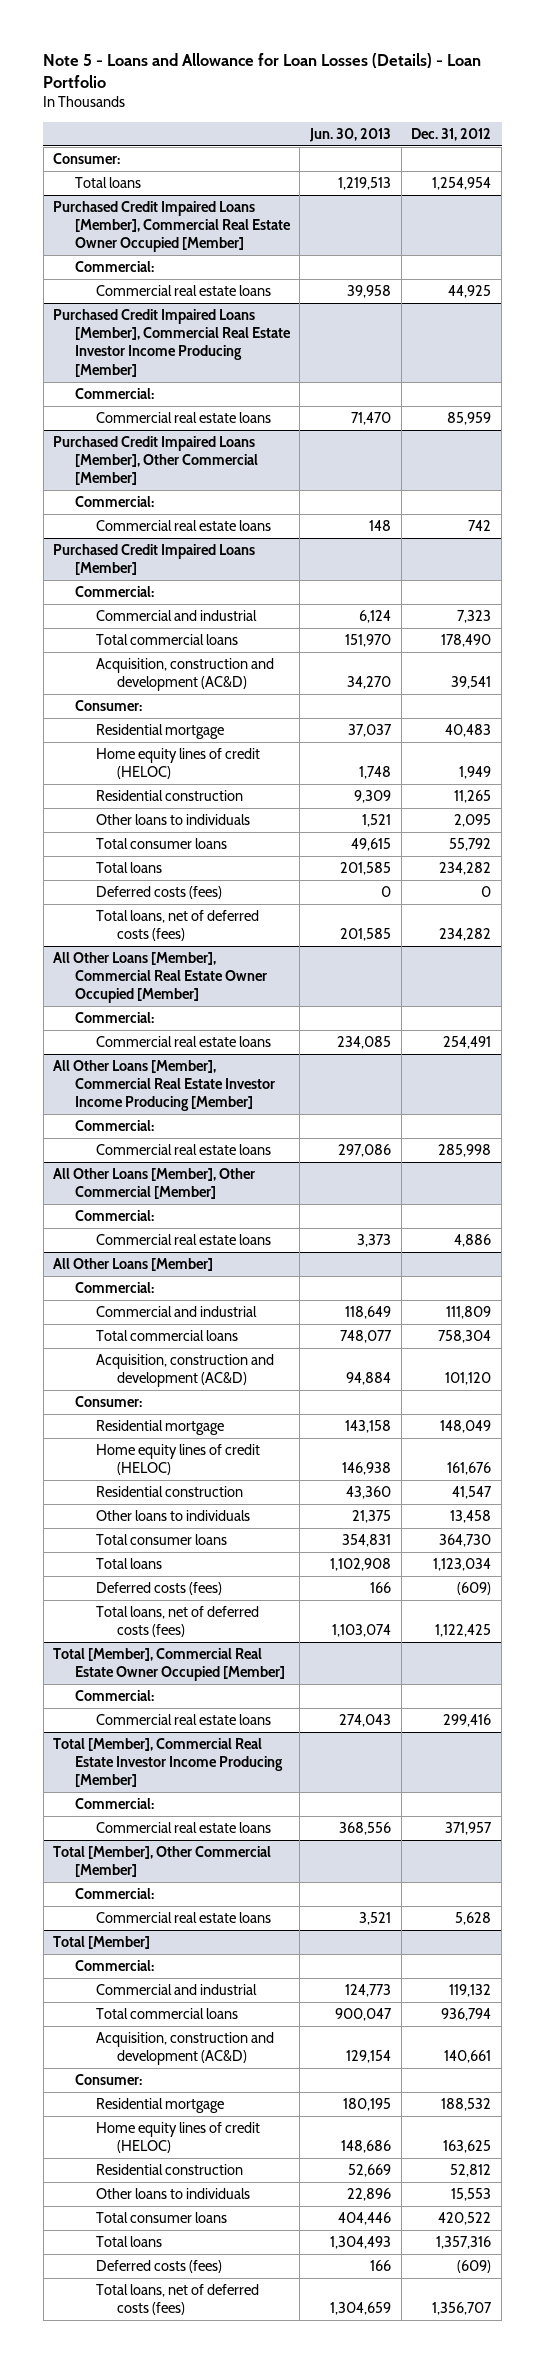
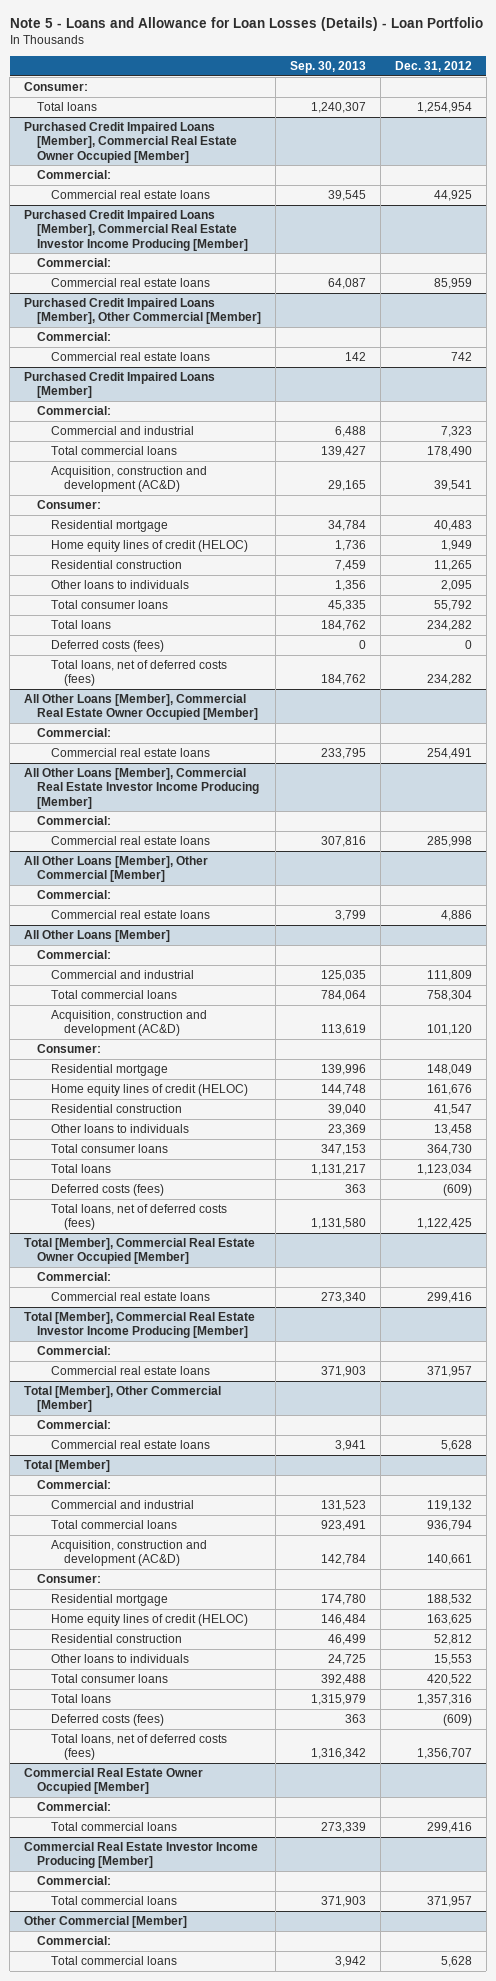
[309,127,392,142] Jun. 30, 2013 -> none
none -> [290,60,367,73] Sep. 30, 2013
none -> [24,1767,204,1795] Commercial Real Estate Owner Occupied [Member]
none -> [37,1801,112,1811] Commercial:
none -> [50,1821,177,1831] Total commercial loans
none -> [24,1841,259,1869] Commercial Real Estate Investor Income Producing [Member]
none -> [37,1875,112,1885] Commercial:
none -> [50,1895,177,1905] Total commercial loans
none -> [24,1915,188,1928] Other Commercial [Member]
none -> [37,1935,112,1945] Commercial:
none -> [50,1955,177,1965] Total commercial loans

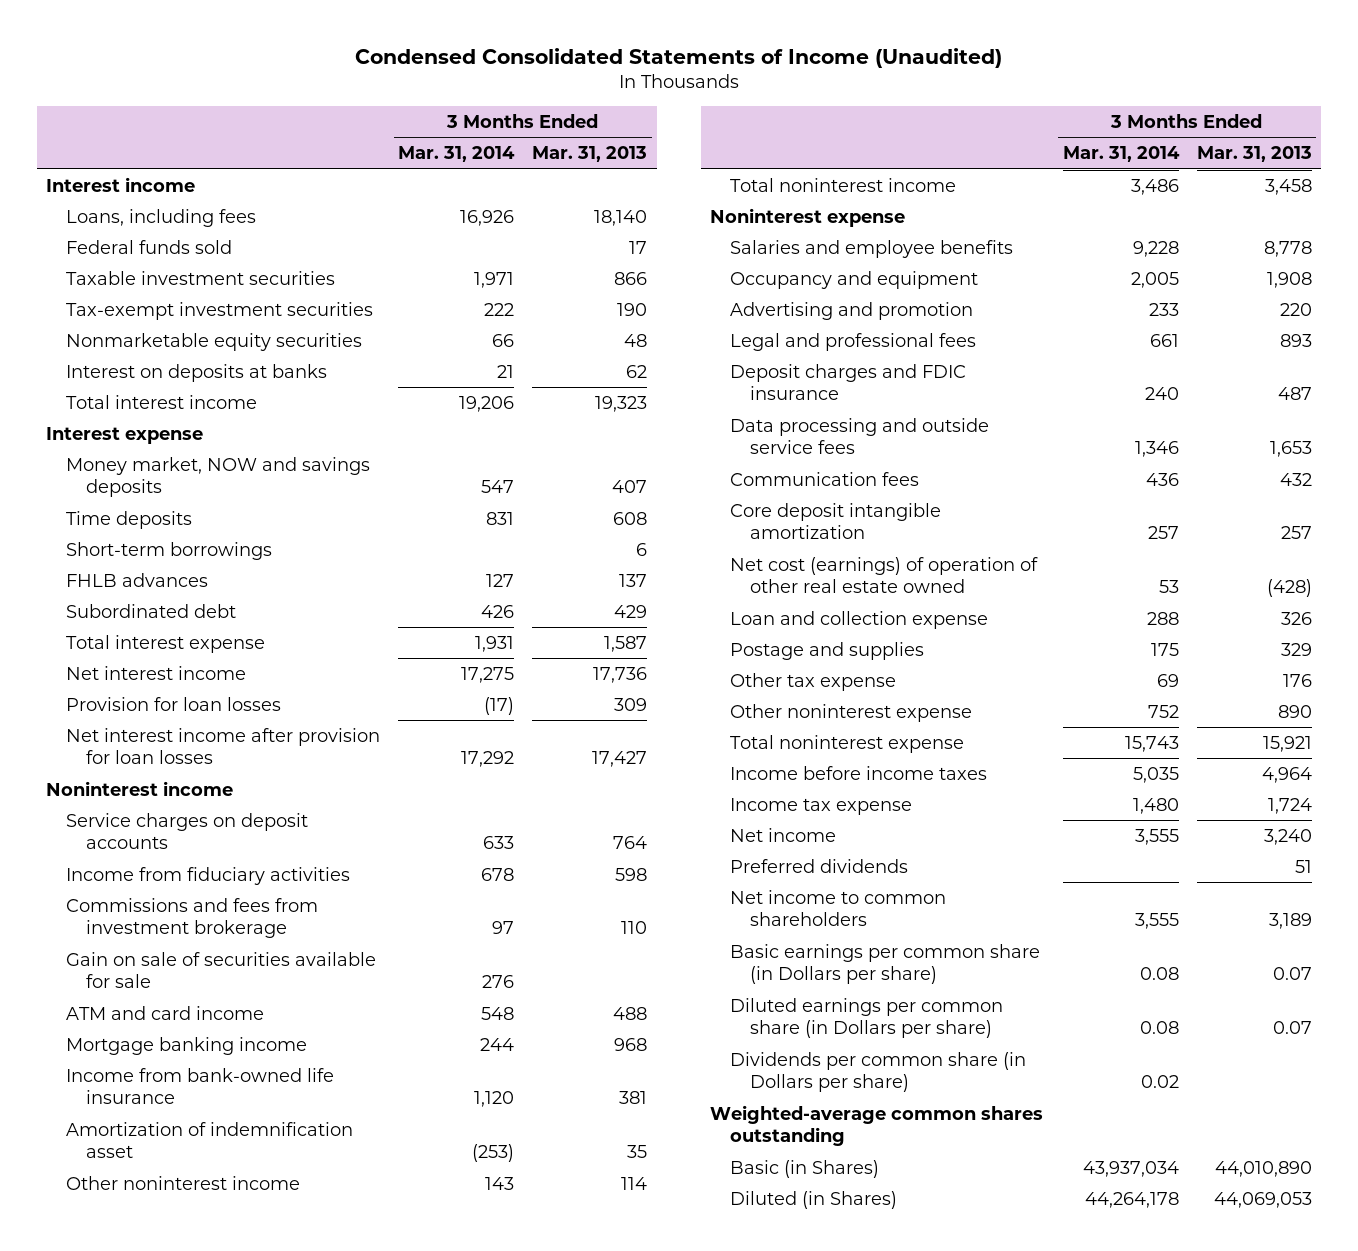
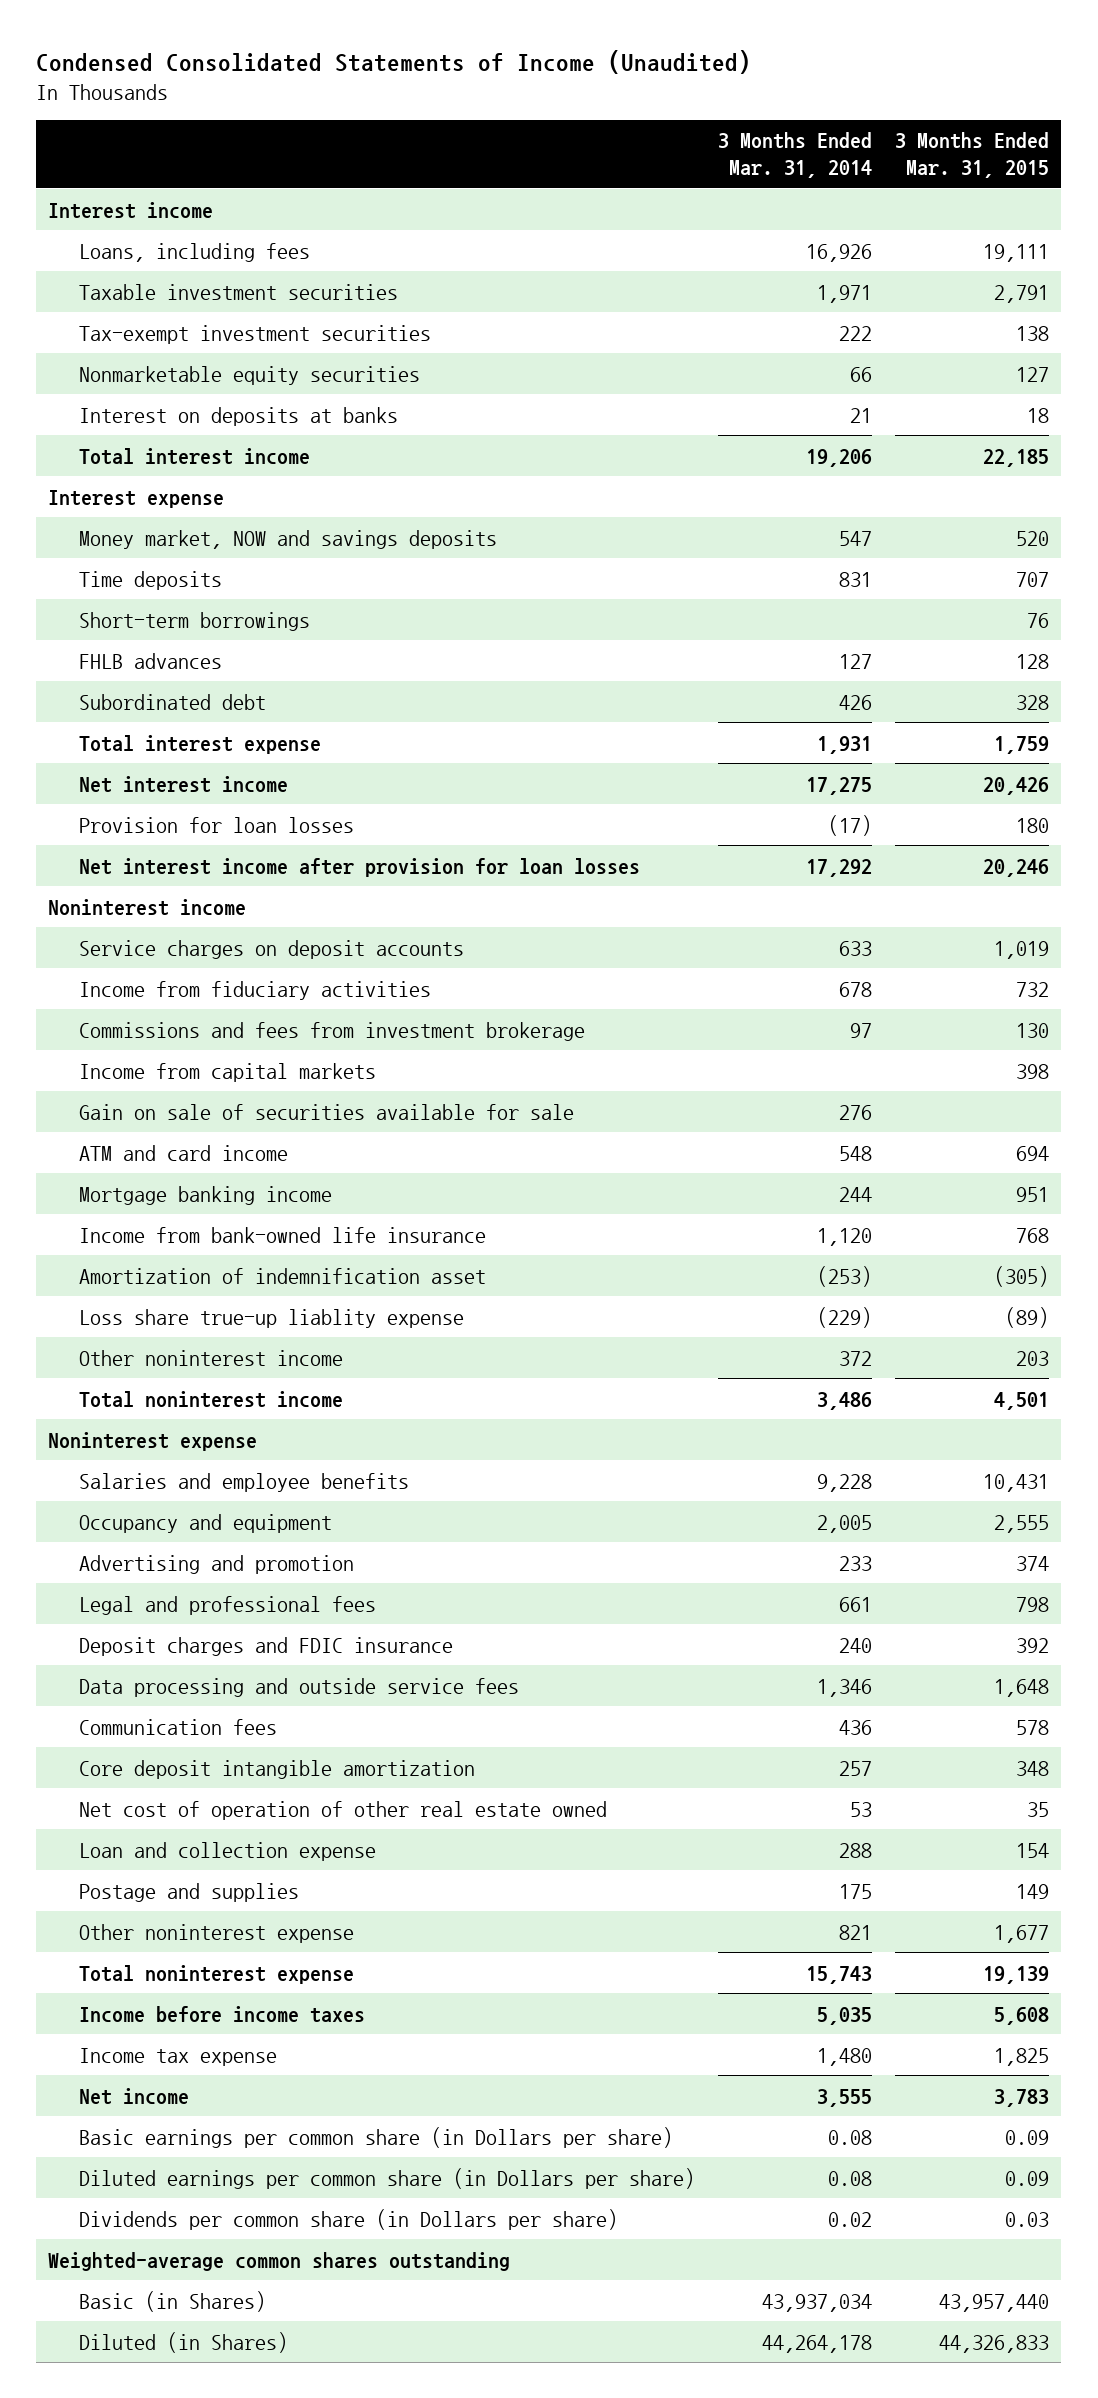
[532,146,648,163] Mar. 31, 2013 -> none
none -> [895,132,1050,179] 3 Months Ended Mar. 31, 2015
[65,239,232,254] Federal funds sold -> none
none -> [78,1062,376,1082] Income from capital markets
none -> [78,1308,464,1328] Loss share true-up liablity expense
[485,1176,515,1190] 143 -> [839,1350,873,1366] 372
[730,556,1039,594] Net cost (earnings) of operation of other real estate owned -> [78,1800,607,1820] Net cost of operation of other real estate owned
[730,672,897,691] Other tax expense -> none
[1147,704,1179,718] 752 -> [839,1924,873,1940] 821
[730,858,909,873] Preferred dividends -> none
[730,889,947,927] Net income to common shareholders -> none

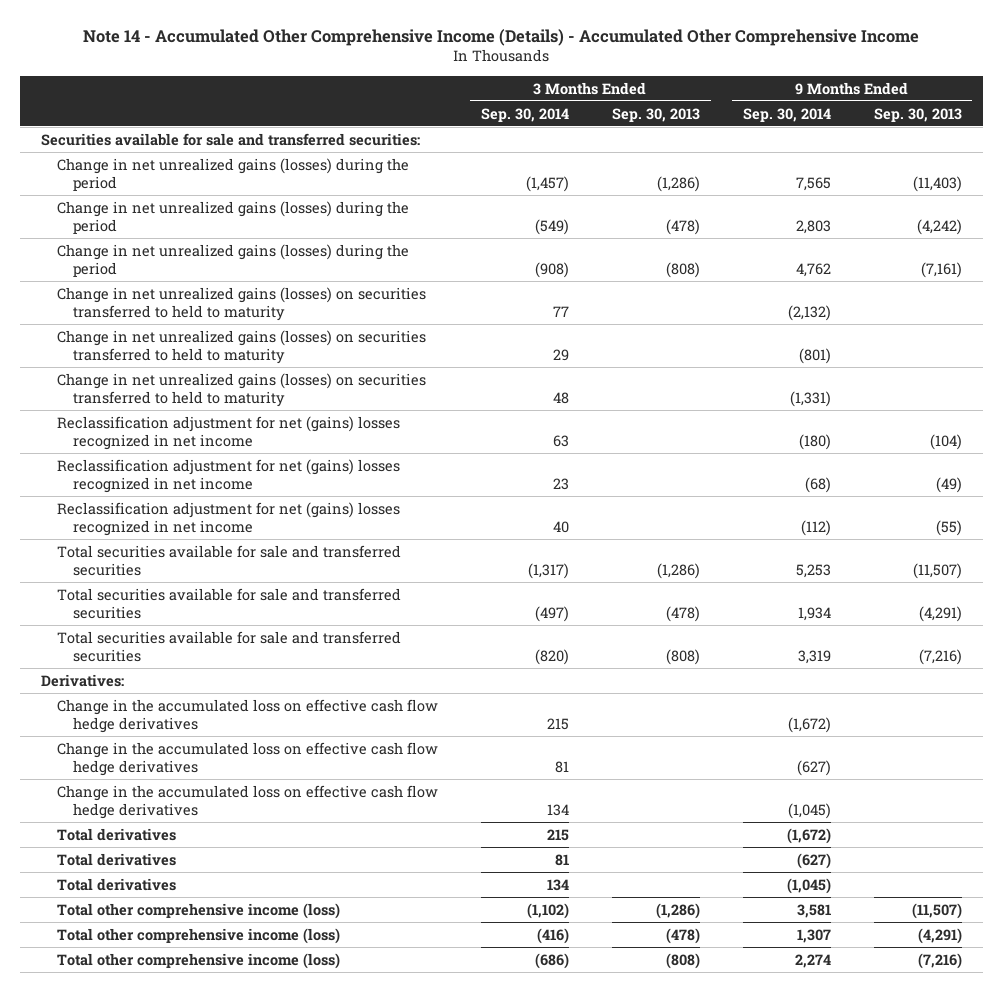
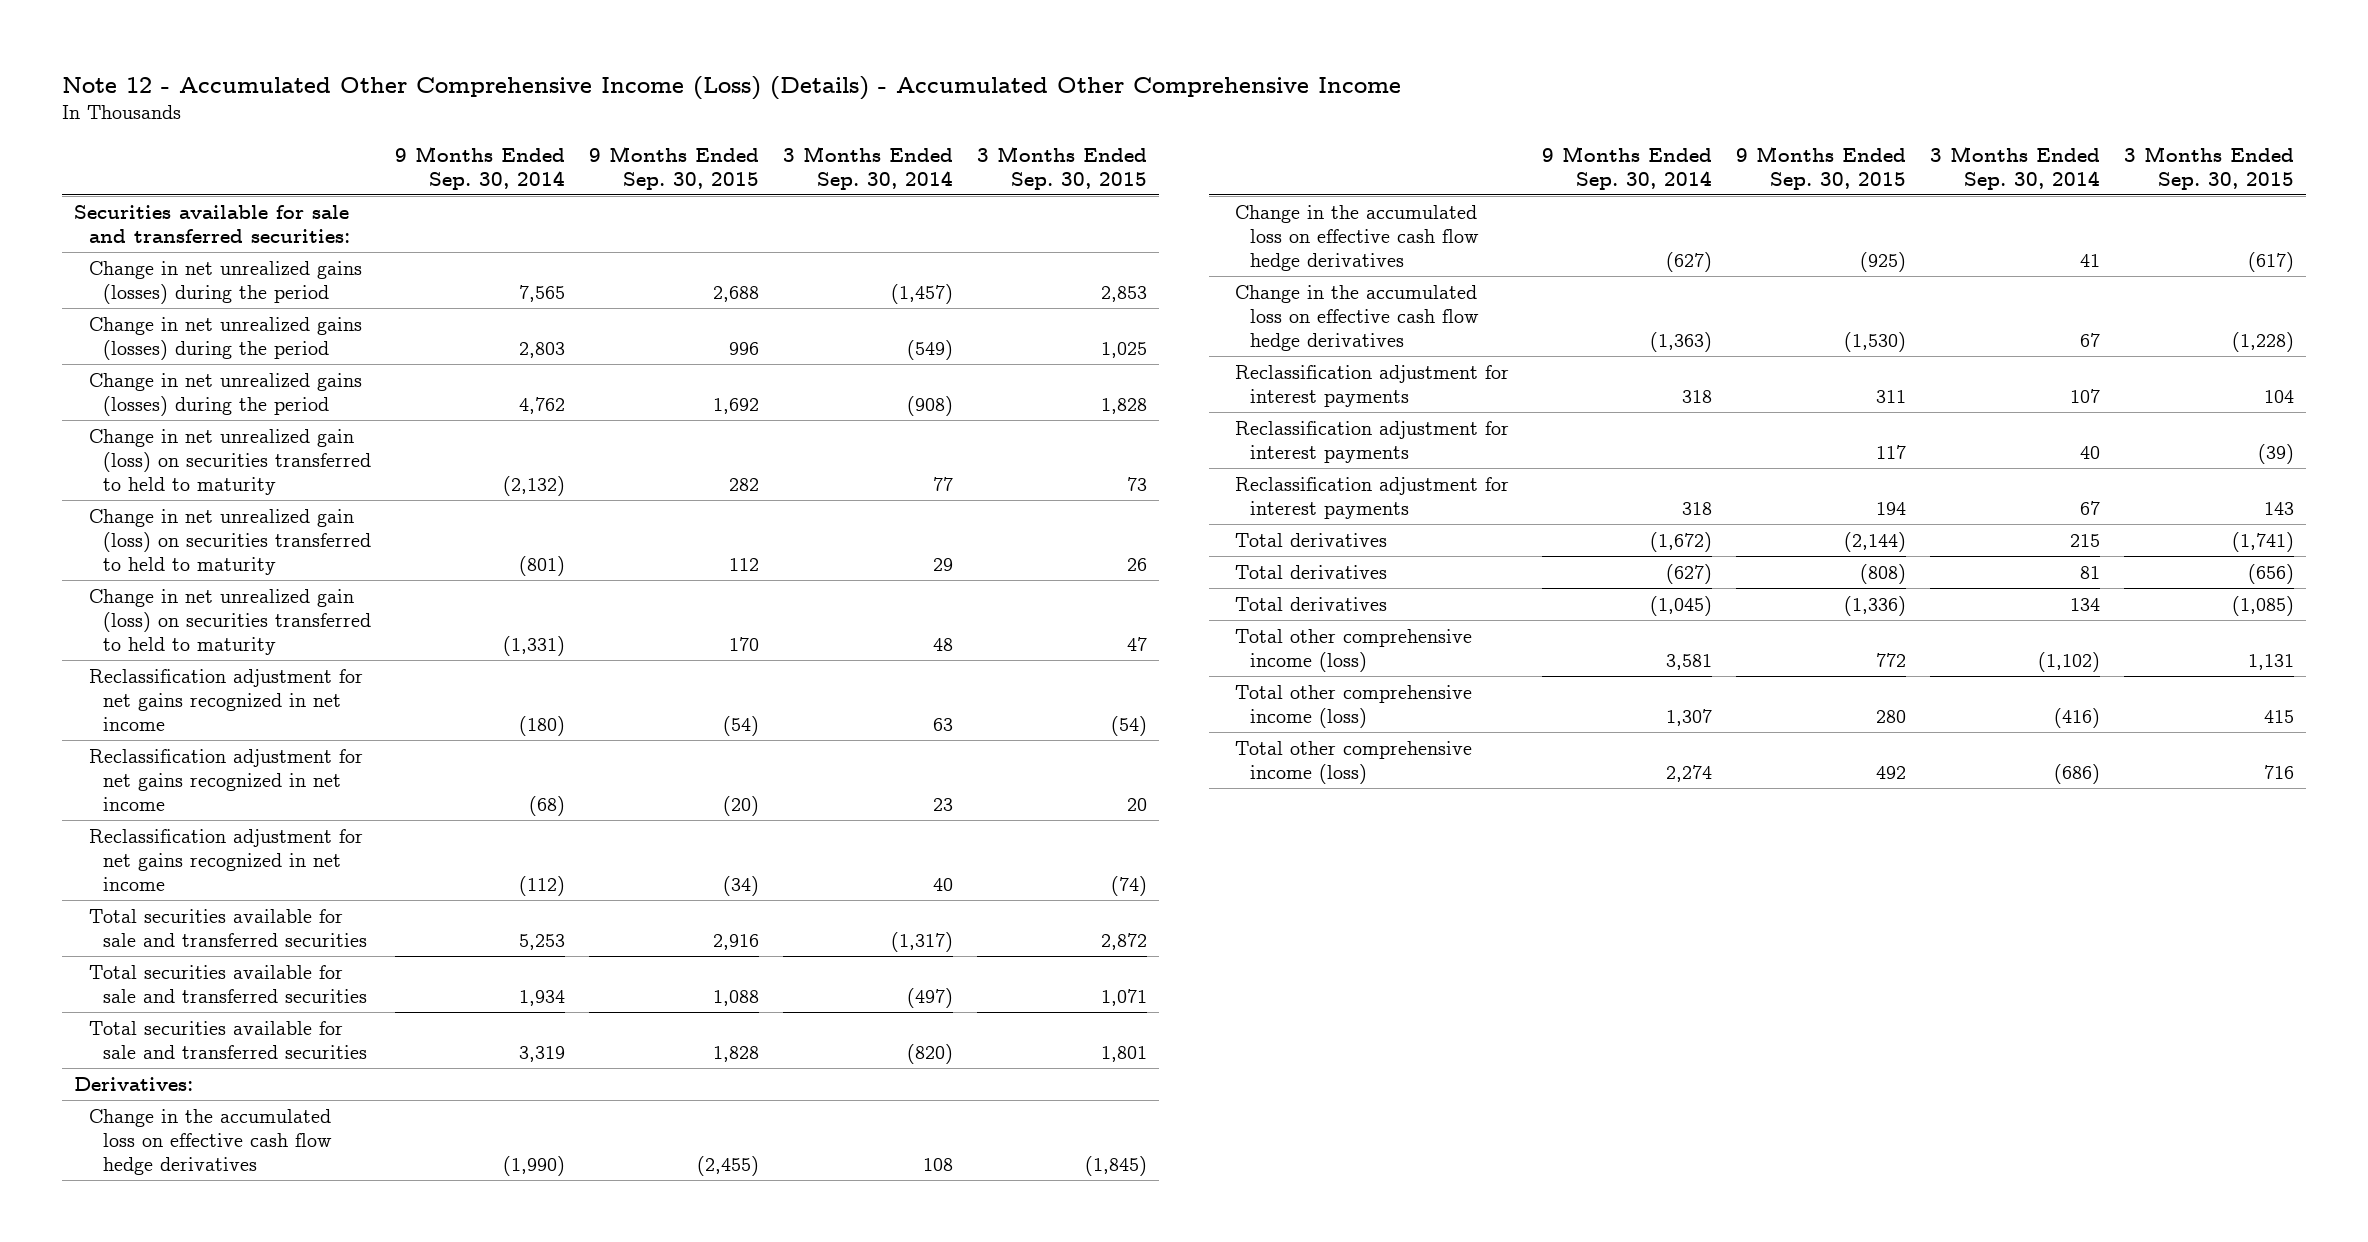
[83,29,920,47] Note 14 - Accumulated Other Comprehensive Income (Details) - Accumulated Other Comprehensive Income -> [62,75,1402,100] Note 12 - Accumulated Other Comprehensive Income (Loss) (Details) - Accumulated Other Comprehensive Income
[611,107,700,122] Sep. 30, 2013 -> none
[873,107,962,122] Sep. 30, 2013 -> none
none -> [589,145,760,190] 9 Months Ended Sep. 30, 2015
none -> [977,145,1148,190] 3 Months Ended Sep. 30, 2015
[57,286,427,321] Change in net unrealized gains (losses) on securities transferred to held to maturity -> [88,428,372,495] Change in net unrealized gain (loss) on securities transferred to held to maturity
[57,329,427,364] Change in net unrealized gains (losses) on securities transferred to held to maturity -> [88,508,372,575] Change in net unrealized gain (loss) on securities transferred to held to maturity
[57,372,427,407] Change in net unrealized gains (losses) on securities transferred to held to maturity -> [88,588,372,655] Change in net unrealized gain (loss) on securities transferred to held to maturity
[57,415,401,450] Reclassification adjustment for net (gains) losses recognized in net income -> [88,668,363,731] Reclassification adjustment for net gains recognized in net income
[57,458,401,493] Reclassification adjustment for net (gains) losses recognized in net income -> [88,748,363,811] Reclassification adjustment for net gains recognized in net income
[57,501,401,536] Reclassification adjustment for net (gains) losses recognized in net income -> [88,828,363,891] Reclassification adjustment for net gains recognized in net income
[546,717,569,730] 215 -> [923,1157,954,1171] 108
[787,716,831,733] (1,672) -> [503,1155,566,1176] (1,990)
[554,760,569,773] 81 -> [2079,253,2100,267] 41
[546,803,569,816] 134 -> [2079,332,2100,347] 67
[787,802,831,819] (1,045) -> [1649,331,1712,352] (1,363)
none -> [1235,364,1510,407] Reclassification adjustment for interest payments
none -> [1235,420,1510,463] Reclassification adjustment for interest payments
none -> [1235,476,1510,519] Reclassification adjustment for interest payments

